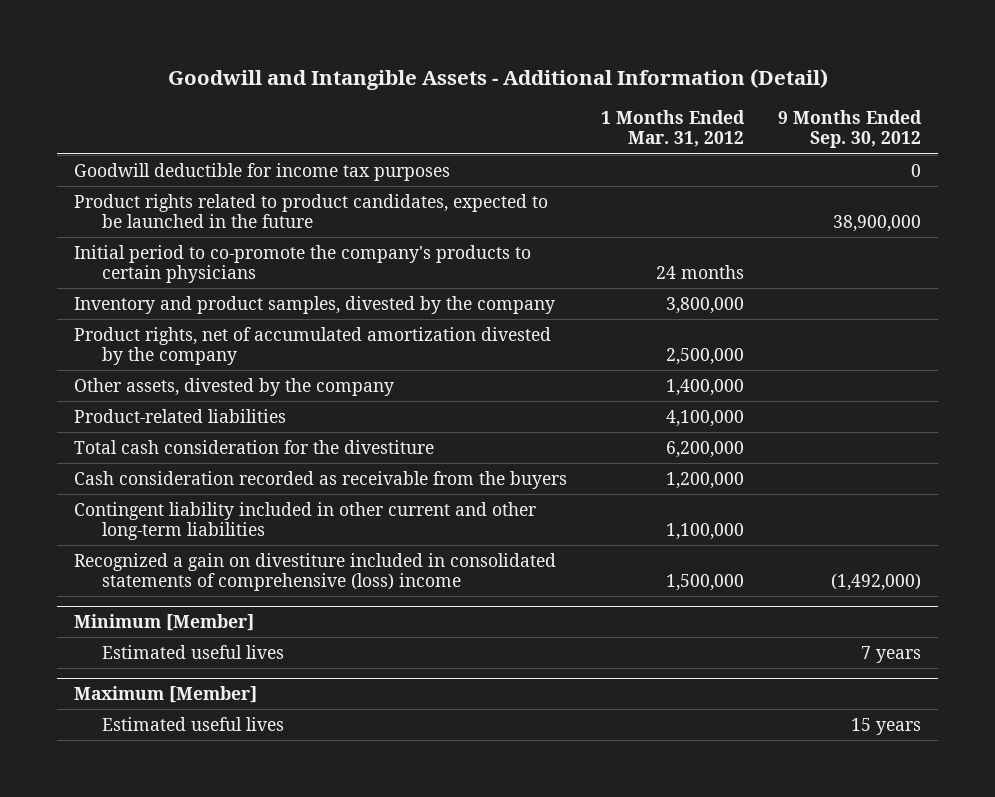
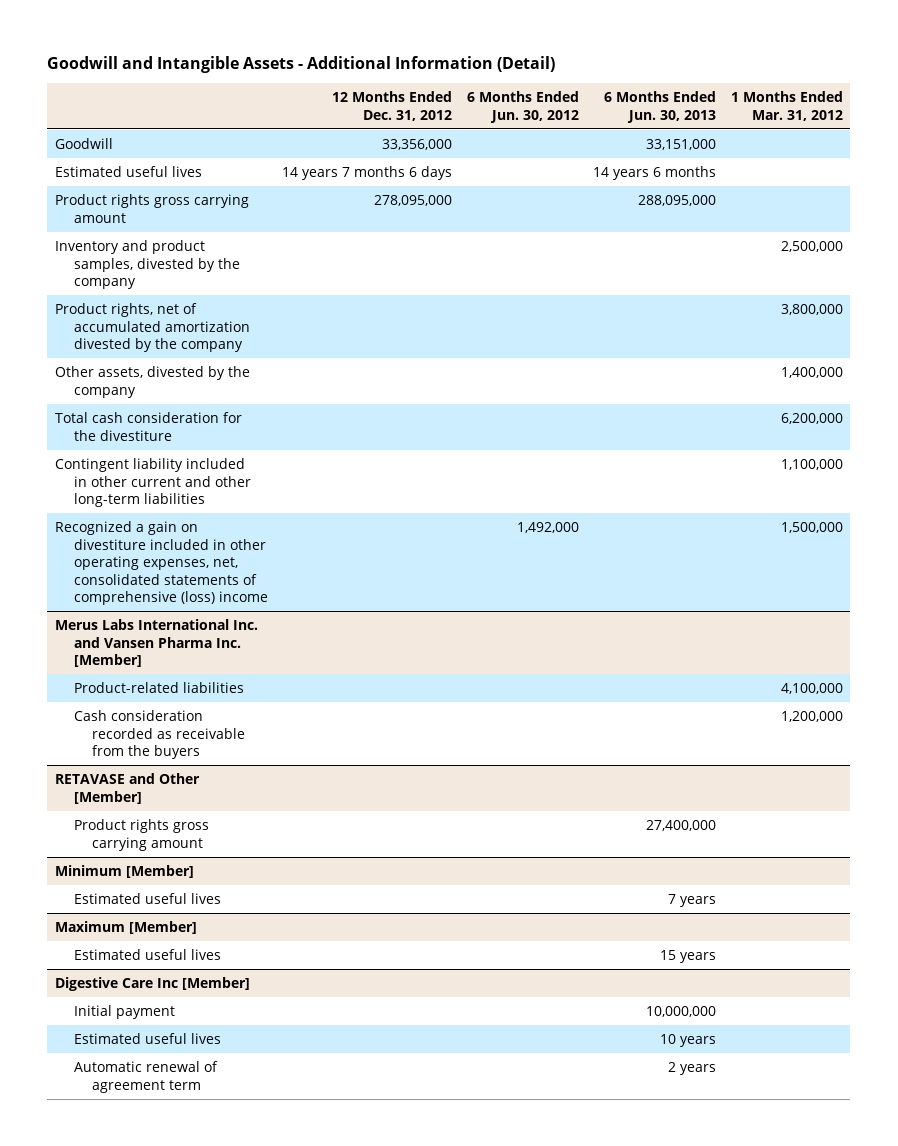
[778,110,923,149] 9 Months Ended Sep. 30, 2012 -> none
none -> [332,91,453,121] 12 Months Ended Dec. 31, 2012
none -> [466,91,579,123] 6 Months Ended Jun. 30, 2012
none -> [604,91,717,123] 6 Months Ended Jun. 30, 2013
[74,162,451,181] Goodwill deductible for income tax purposes -> none
[74,244,532,284] Initial period to co-promote the company's products to certain physicians -> none
none -> [54,137,113,149] Goodwill
none -> [54,165,202,177] Estimated useful lives
[74,193,549,229] Product rights related to product candidates, expected to be launched in the future -> [54,193,249,223] Product rights gross carrying amount
[666,296,745,314] 3,800,000 -> [780,240,843,252] 2,500,000
[666,348,745,366] 2,500,000 -> [780,303,843,315] 3,800,000
[74,408,287,423] Product-related liabilities -> none
[74,470,568,489] Cash consideration recorded as receivable from the buyers -> none
[74,552,557,592] Recognized a gain on divestiture included in consolidated statements of comprehensive (loss) income -> [54,520,268,606] Recognized a gain on divestiture included in other operating expenses, net, consolidated statements of comprehensive (loss) income
none -> [54,618,258,668] Merus Labs International Inc. and Vansen Pharma Inc. [Member]
none -> [73,681,244,693] Product-related liabilities
none -> [73,709,246,760] Cash consideration recorded as receivable from the buyers
none -> [54,772,200,804] RETAVASE and Other [Member]
none -> [73,818,209,851] Product rights gross carrying amount
none -> [54,976,250,991] Digestive Care Inc [Member]
none -> [73,1004,175,1019] Initial payment
none -> [73,1032,221,1044] Estimated useful lives
none -> [73,1060,218,1093] Automatic renewal of agreement term

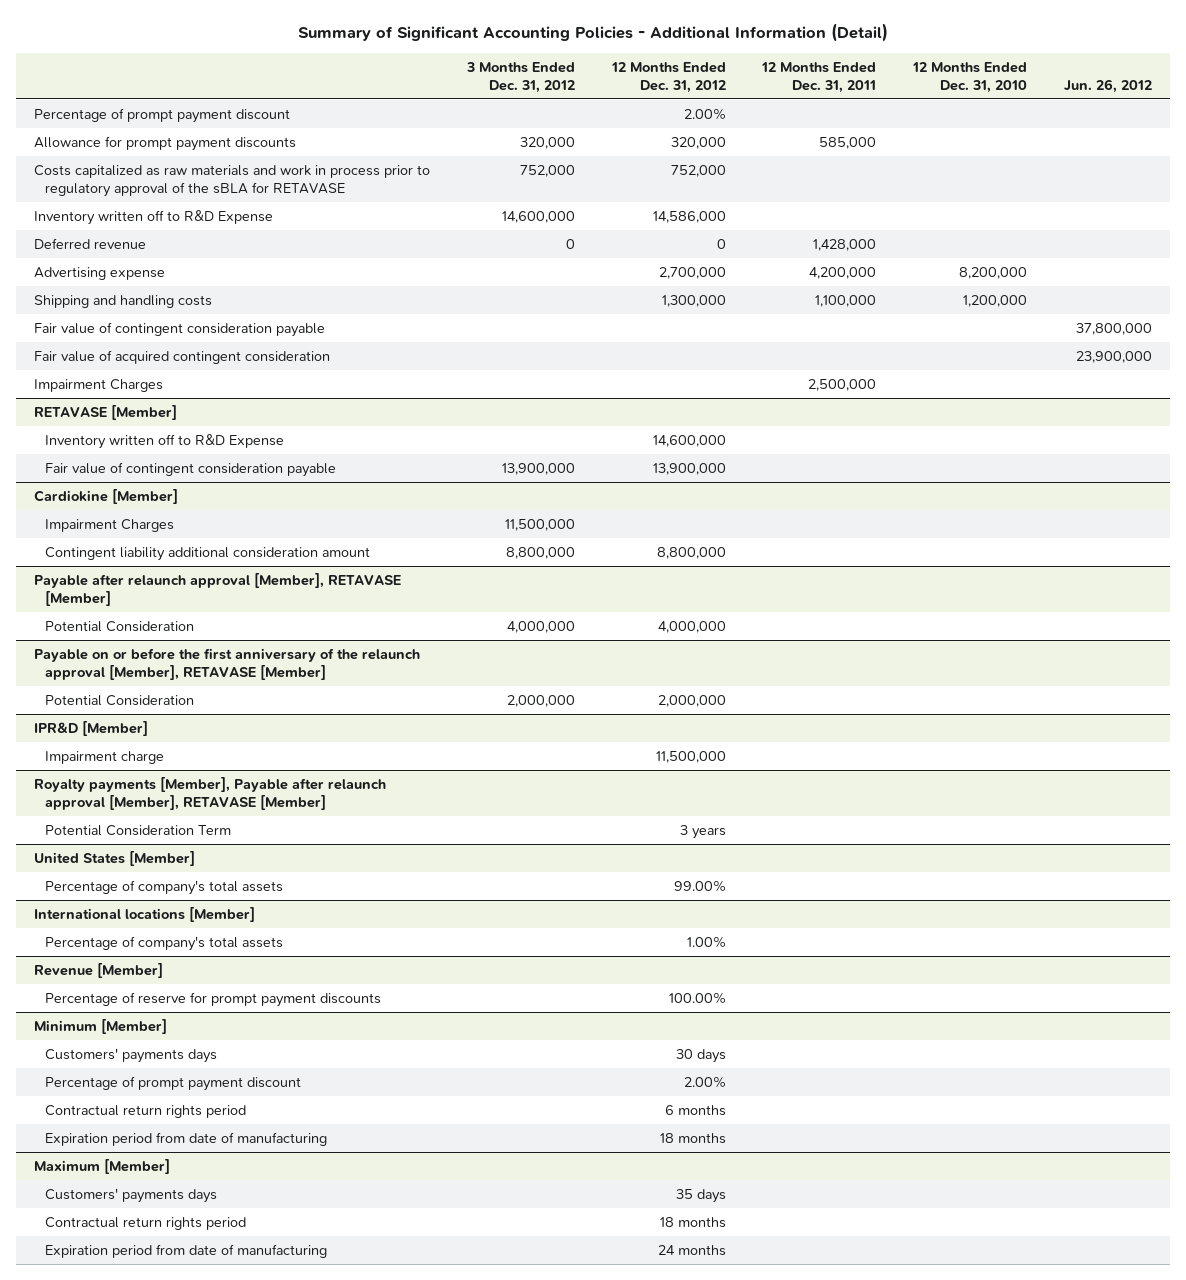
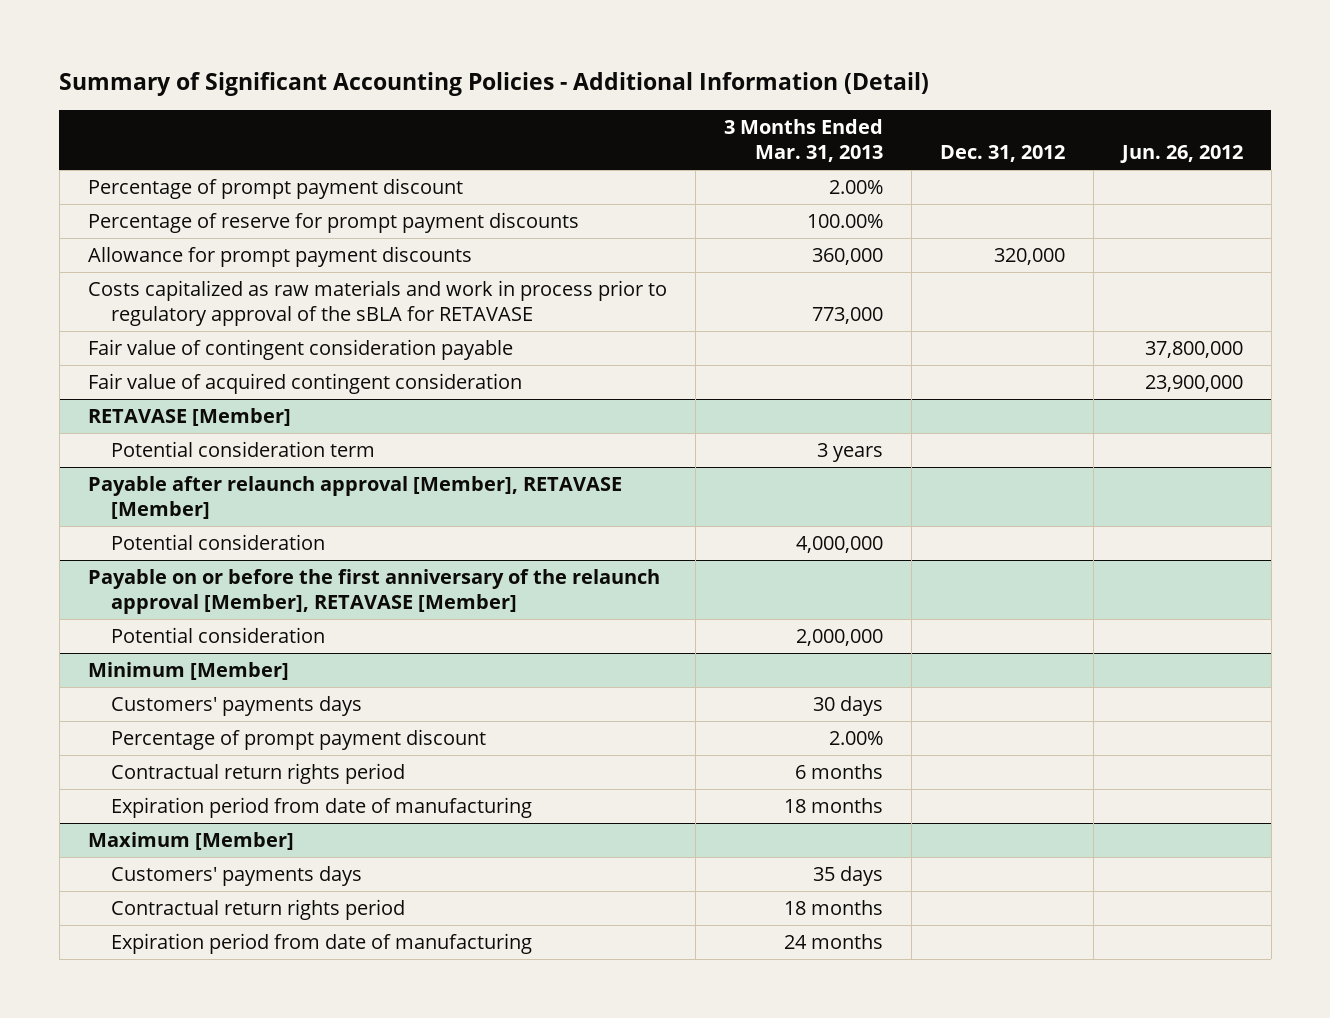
[466,61,576,93] 3 Months Ended Dec. 31, 2012 -> none
[610,61,726,93] 12 Months Ended Dec. 31, 2012 -> none
[761,61,877,93] 12 Months Ended Dec. 31, 2011 -> none
[912,61,1028,93] 12 Months Ended Dec. 31, 2010 -> none
none -> [723,119,883,163] 3 Months Ended Mar. 31, 2013
none -> [939,145,1065,163] Dec. 31, 2012
none -> [87,212,579,234] Percentage of reserve for prompt payment discounts
[34,209,274,225] Inventory written off to R&D Expense -> none
[34,237,147,249] Deferred revenue -> none
[34,266,166,280] Advertising expense -> none
[34,294,213,308] Shipping and handling costs -> none
[34,378,164,392] Impairment Charges -> none
[45,433,285,449] Inventory written off to R&D Expense -> none
[45,461,337,477] Fair value of contingent consideration payable -> none
[34,488,179,504] Cardiokine [Member] -> none
[45,518,175,532] Impairment Charges -> none
[45,546,371,561] Contingent liability additional consideration amount -> none
none -> [110,441,375,458] Potential consideration term
[45,620,195,632] Potential Consideration -> [110,534,325,551] Potential consideration
[34,720,149,736] IPR&D [Member] -> none
[45,750,165,764] Impairment charge -> none
[34,776,387,811] Royalty payments [Member], Payable after relaunch approval [Member], RETAVASE [Member] -> none
[45,824,232,836] Potential Consideration Term -> none
[34,850,196,866] United States [Member] -> none
[45,879,284,895] Percentage of company's total assets -> none
[34,906,256,922] International locations [Member] -> none
[45,935,284,951] Percentage of company's total assets -> none
[34,962,164,978] Revenue [Member] -> none
[45,991,382,1007] Percentage of reserve for prompt payment discounts -> none
[45,694,195,706] Potential Consideration -> [110,627,325,644] Potential consideration

